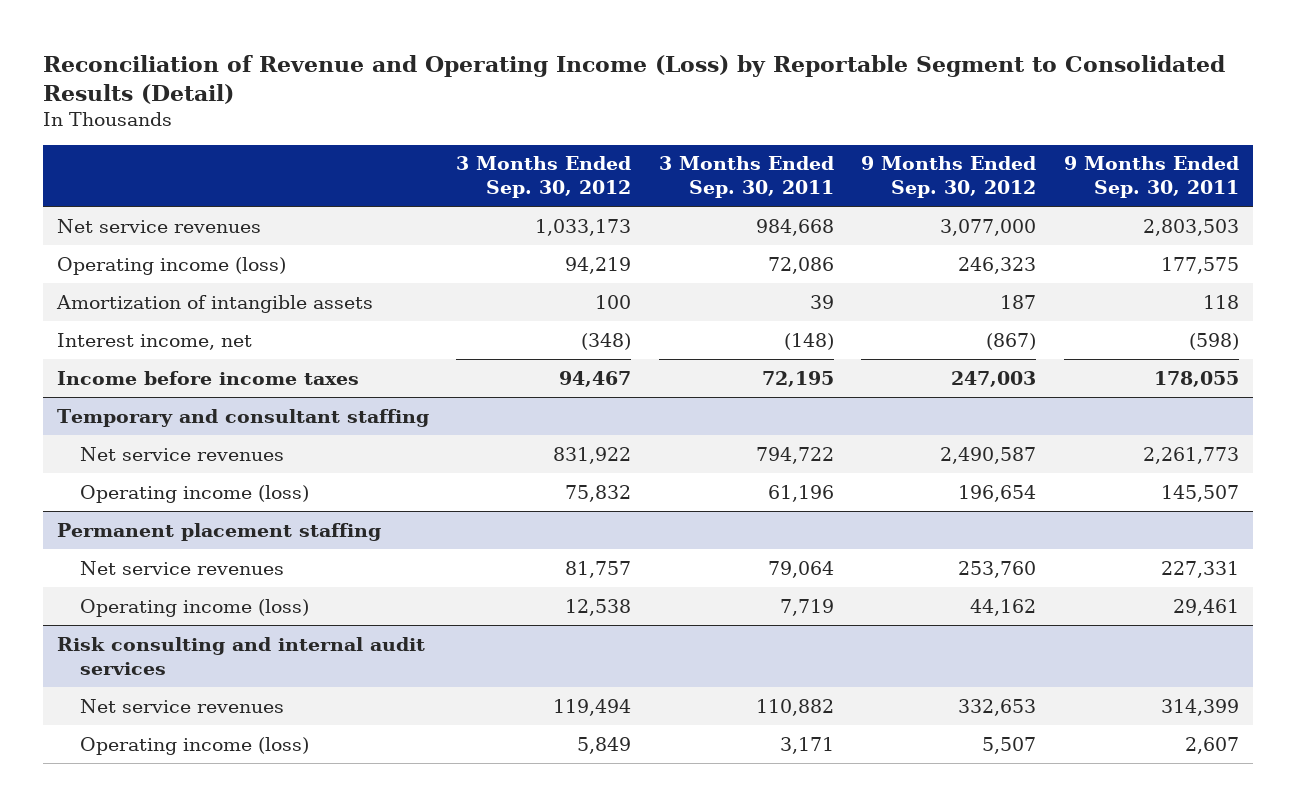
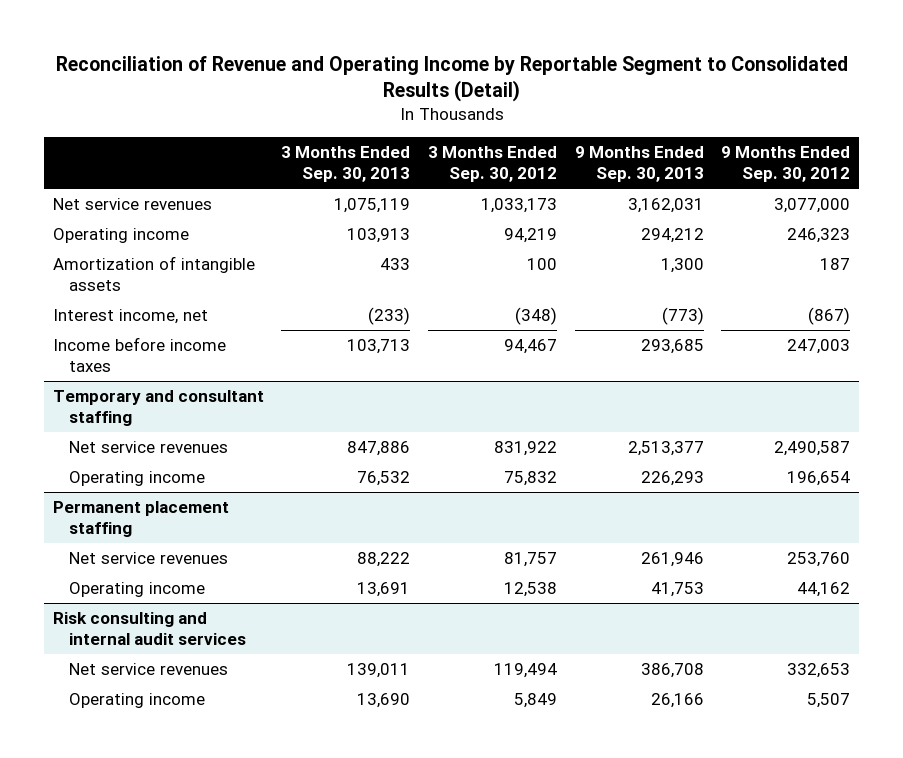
[42,54,1225,104] Reconciliation of Revenue and Operating Income (Loss) by Reportable Segment to Consolidated Results (Detail) -> [55,55,848,103] Reconciliation of Revenue and Operating Income by Reportable Segment to Consolidated Results (Detail)
[658,156,834,199] 3 Months Ended Sep. 30, 2011 -> none
[1064,156,1240,199] 9 Months Ended Sep. 30, 2011 -> none
none -> [281,146,411,183] 3 Months Ended Sep. 30, 2013
none -> [574,146,704,183] 9 Months Ended Sep. 30, 2013
[56,256,286,275] Operating income (loss) -> [52,227,189,243] Operating income
[80,484,310,503] Operating income (loss) -> [69,470,206,486] Operating income
[80,598,310,617] Operating income (loss) -> [69,581,206,597] Operating income
[80,736,310,755] Operating income (loss) -> [69,692,206,708] Operating income

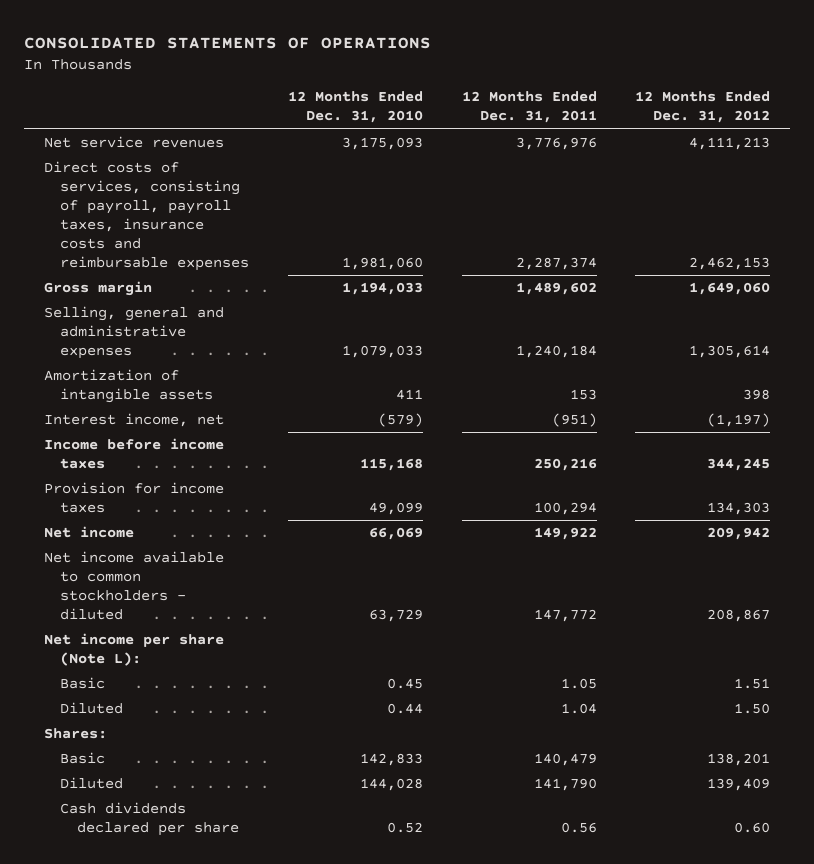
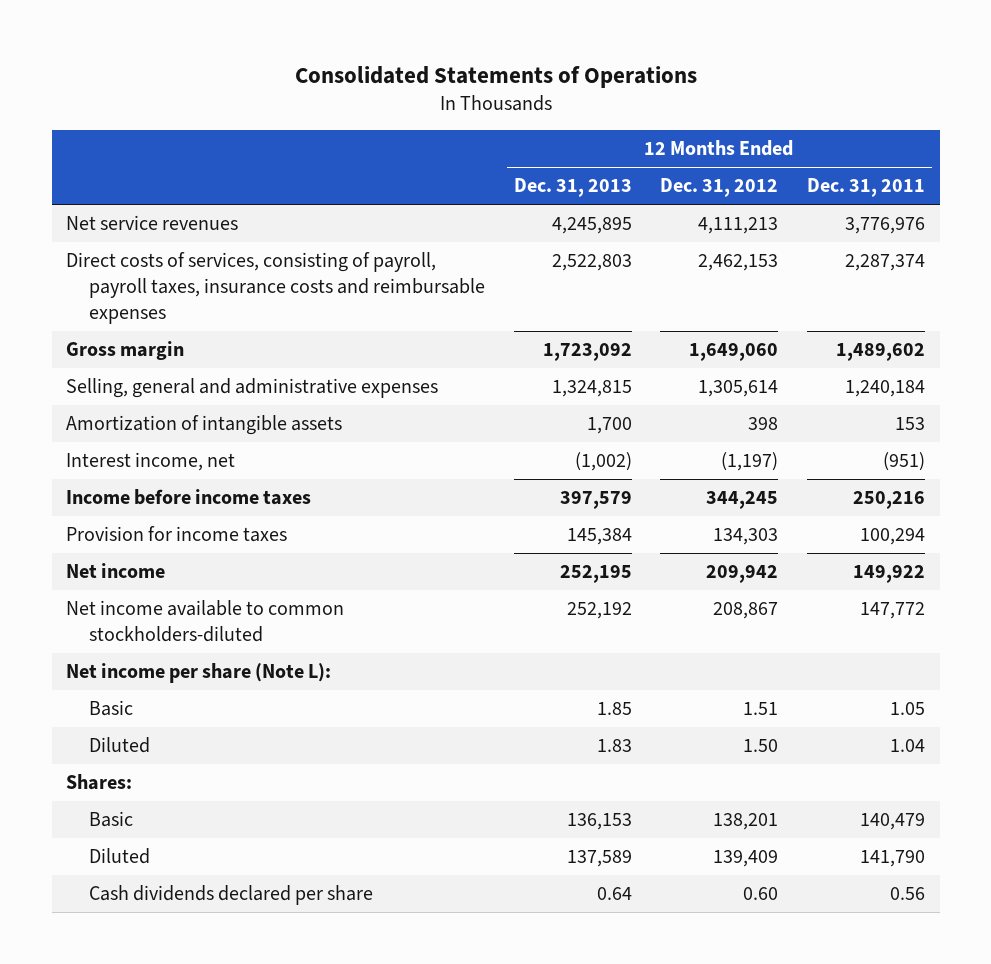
[24,37,432,50] CONSOLIDATED STATEMENTS OF OPERATIONS -> [294,65,697,88] Consolidated Statements of Operations
[287,91,423,124] 12 Months Ended Dec. 31, 2010 -> none
none -> [513,178,632,198] Dec. 31, 2013
[43,551,224,621] Net income available to common stockholders - diluted -> [65,600,344,642] Net income available to common stockholders-diluted

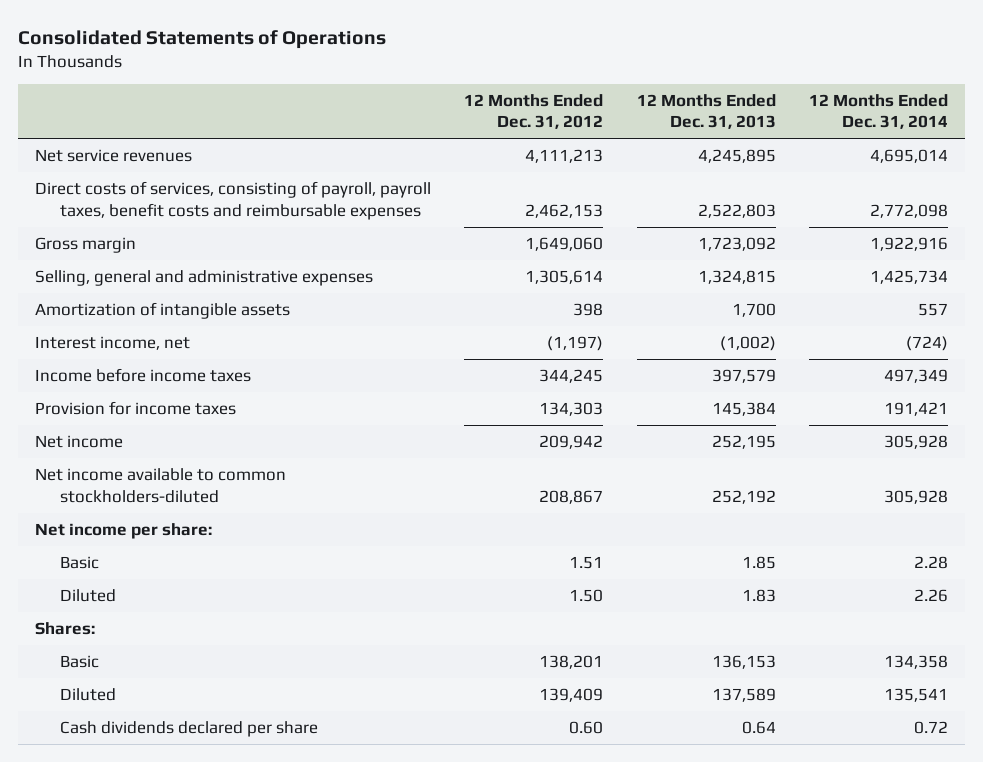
[807,178,926,198] Dec. 31, 2011 -> none
none -> [808,93,948,130] 12 Months Ended Dec. 31, 2014
[65,252,486,324] Direct costs of services, consisting of payroll, payroll taxes, insurance costs and reimbursable expenses -> [35,180,432,220] Direct costs of services, consisting of payroll, payroll taxes, benefit costs and reimbursable expenses
[65,663,331,684] Net income per share (Note L): -> [35,522,213,539] Net income per share:

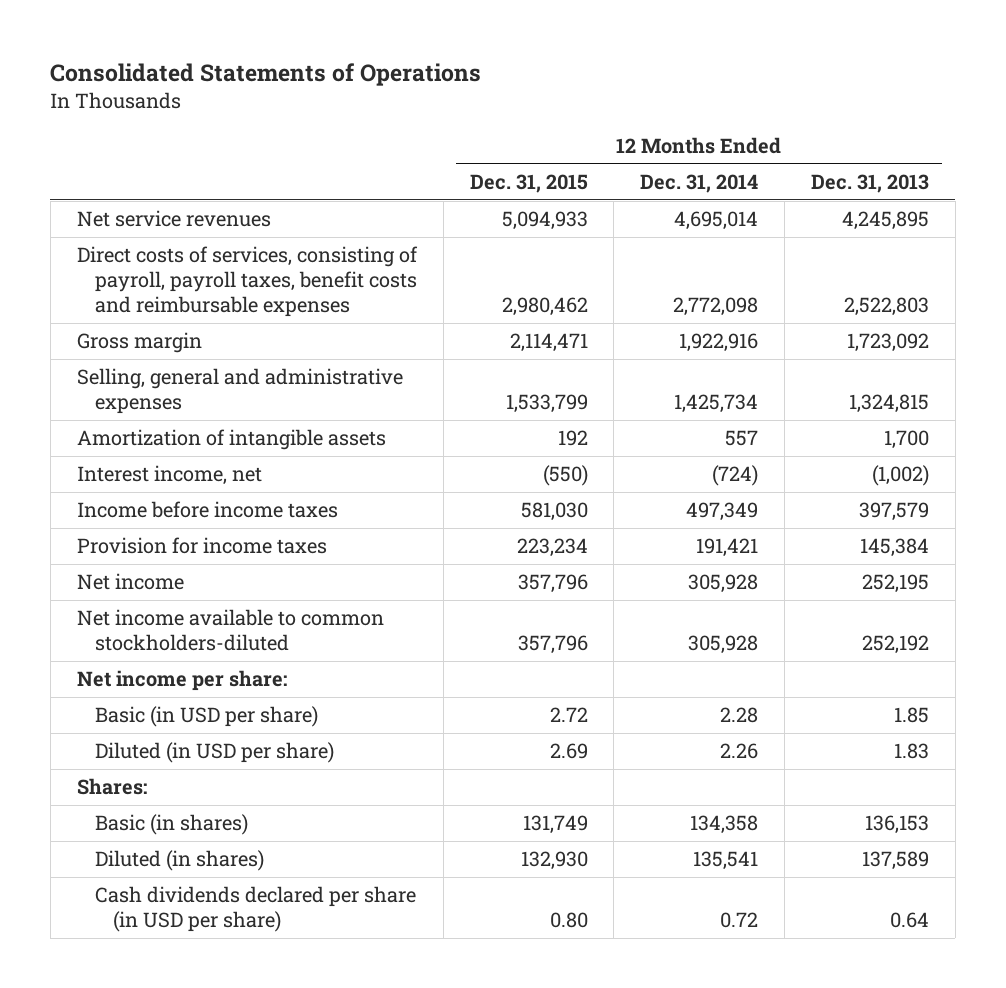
[464,93,604,130] 12 Months Ended Dec. 31, 2012 -> none
none -> [469,173,588,193] Dec. 31, 2015
[59,555,99,569] Basic -> [94,706,318,728] Basic (in USD per share)
[59,588,116,602] Diluted -> [94,742,334,764] Diluted (in USD per share)
[59,654,99,668] Basic -> [94,814,248,836] Basic (in shares)
[59,687,116,701] Diluted -> [94,850,264,872] Diluted (in shares)
[59,720,318,737] Cash dividends declared per share -> [94,886,416,933] Cash dividends declared per share (in USD per share)

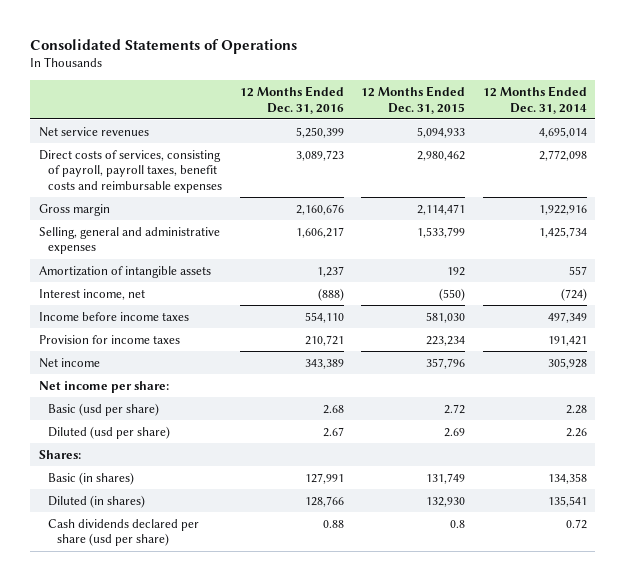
[811,173,930,193] Dec. 31, 2013 -> none
none -> [239,85,344,114] 12 Months Ended Dec. 31, 2016
[76,609,384,652] Net income available to common stockholders-diluted -> none
[94,706,318,728] Basic (in USD per share) -> [48,402,160,416] Basic (usd per share)
[94,742,334,764] Diluted (in USD per share) -> [48,425,171,439] Diluted (usd per share)
[94,886,416,933] Cash dividends declared per share (in USD per share) -> [48,518,200,547] Cash dividends declared per share (usd per share)
[549,912,588,929] 0.80 -> [450,519,466,528] 0.8

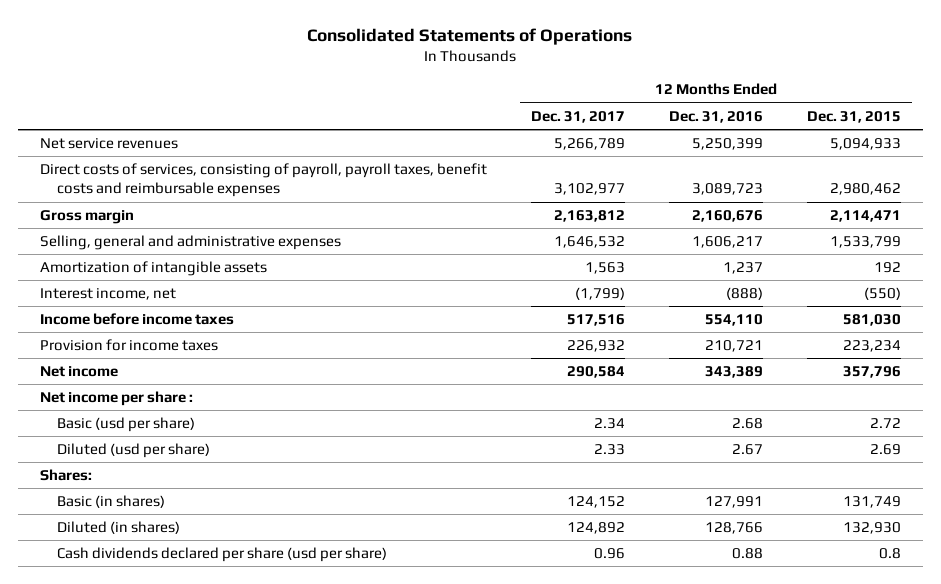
[482,85,587,114] 12 Months Ended Dec. 31, 2014 -> none
none -> [530,110,625,123] Dec. 31, 2017
[38,380,169,393] Net income per share: -> [39,391,193,407] Net income per share :

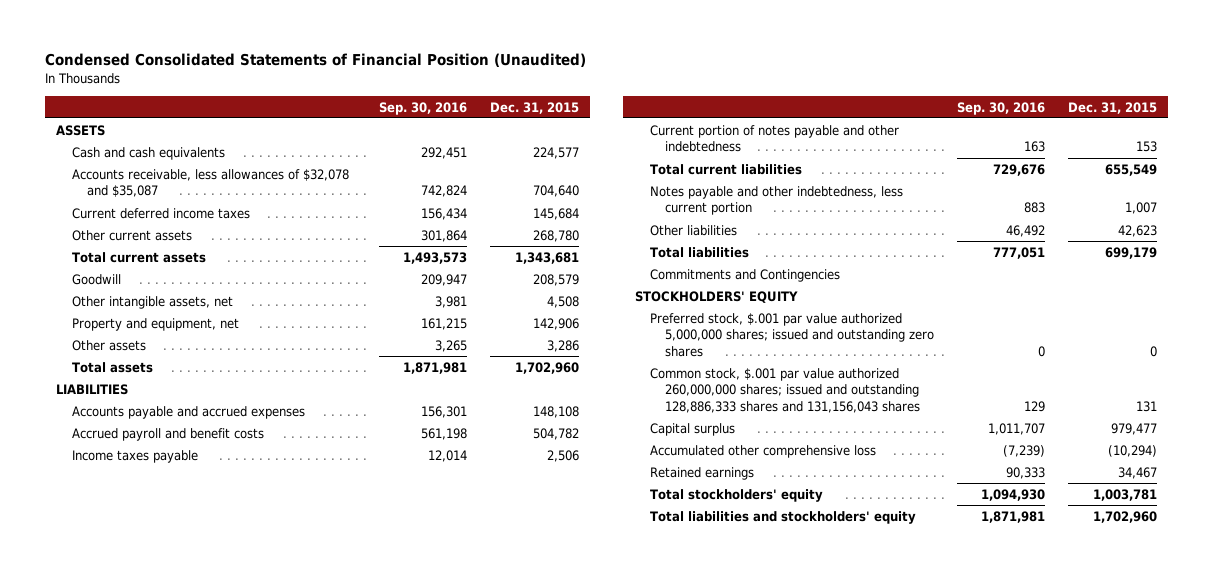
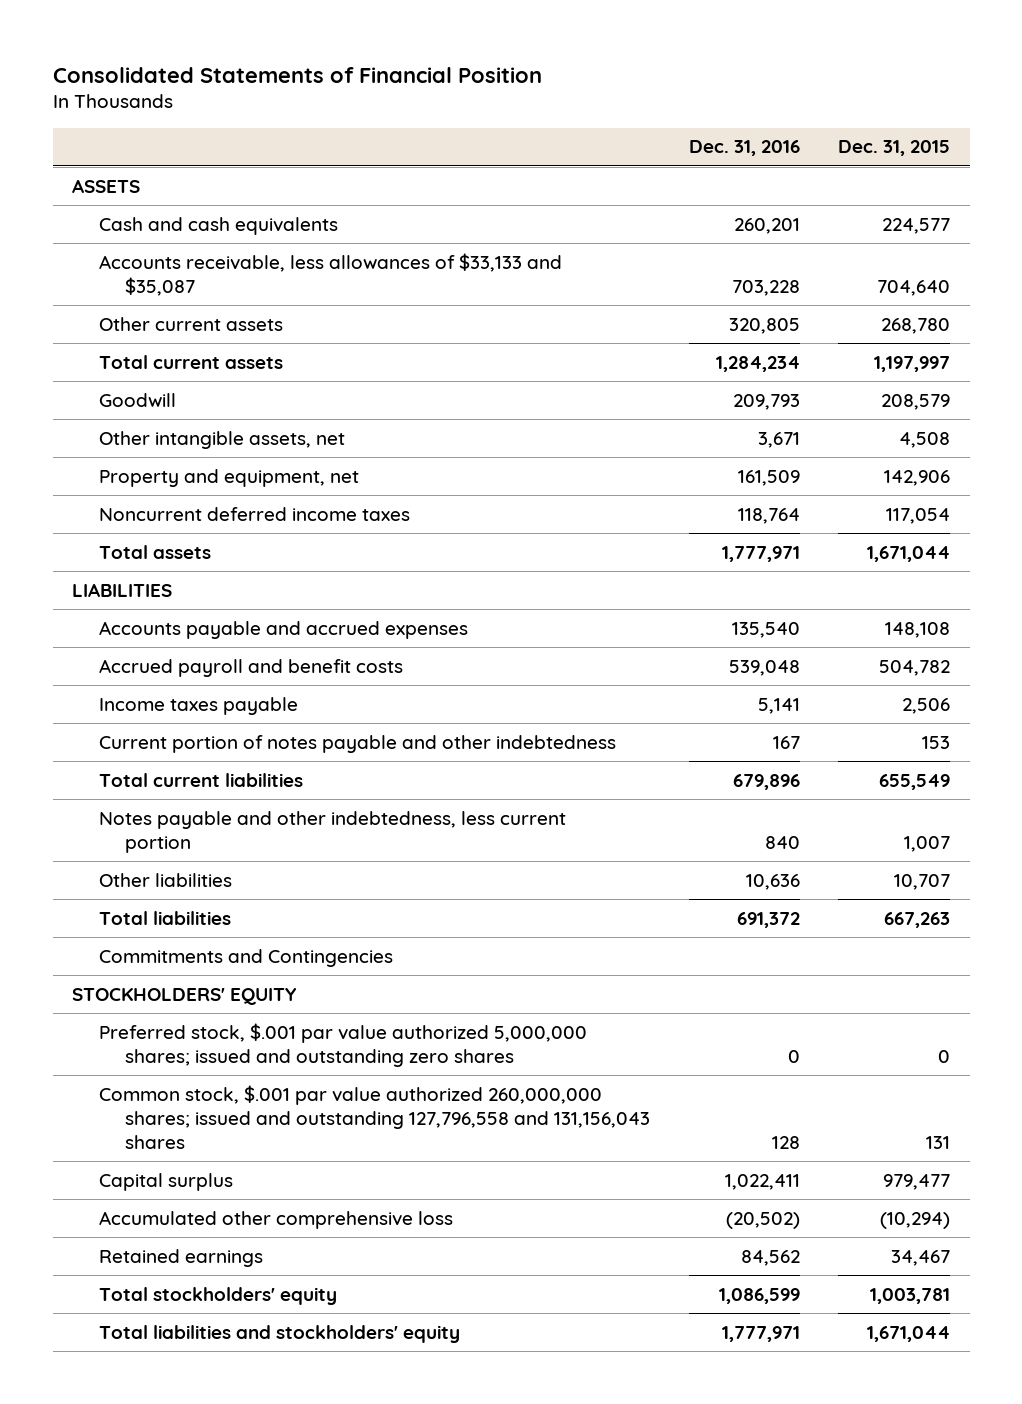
[44,53,586,68] Condensed Consolidated Statements of Financial Position (Unaudited) -> [52,66,542,83] Consolidated Statements of Financial Position
[378,101,467,115] Sep. 30, 2016 -> none
none -> [688,140,800,157] Dec. 31, 2016
[71,207,250,219] Current deferred income taxes -> none
[71,168,349,198] Accounts receivable, less allowances of $32,078 and $35,087 -> [98,252,562,296] Accounts receivable, less allowances of $33,133 and $35,087
[514,251,579,264] 1,343,681 -> [874,355,951,372] 1,197,997
[71,339,146,351] Other assets -> none
none -> [98,506,410,521] Noncurrent deferred income taxes
[514,361,579,374] 1,702,960 -> [867,545,951,562] 1,671,044
[1117,224,1157,237] 42,623 -> [894,873,951,890] 10,707
[1104,246,1157,259] 699,179 -> [884,911,951,928] 667,263
[649,367,920,414] Common stock, $.001 par value authorized 260,000,000 shares; issued and outstanding 128,886,333 shares and 131,156,043 shares -> [98,1084,650,1149] Common stock, $.001 par value authorized 260,000,000 shares; issued and outstanding 127,796,558 and 131,156,043 shares
[1092,510,1157,523] 1,702,960 -> [867,1325,951,1342] 1,671,044

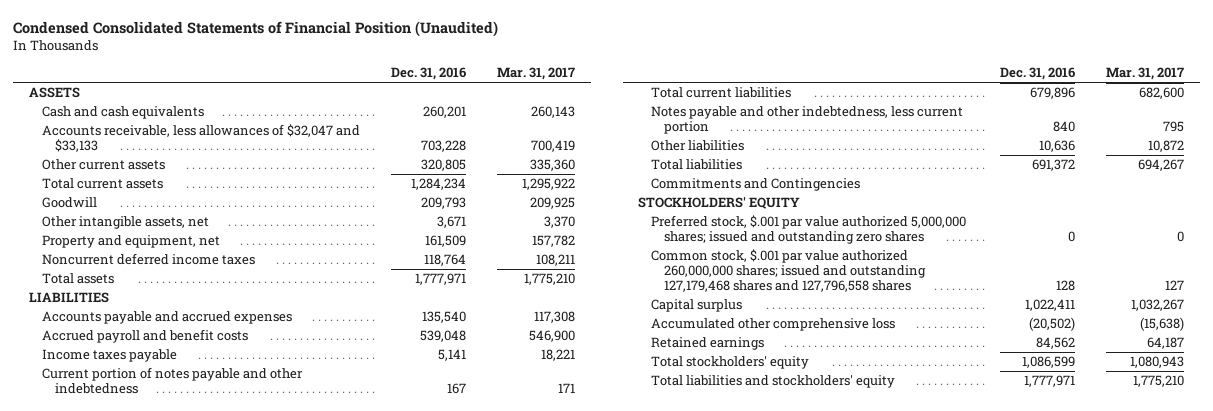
[52,66,542,83] Consolidated Statements of Financial Position -> [13,20,499,37] Condensed Consolidated Statements of Financial Position (Unaudited)
[838,140,951,157] Dec. 31, 2015 -> none
none -> [497,67,576,81] Mar. 31, 2017
[98,252,562,296] Accounts receivable, less allowances of $33,133 and $35,087 -> [41,124,360,152] Accounts receivable, less allowances of $32,047 and $33,133
[98,1084,650,1149] Common stock, $.001 par value authorized 260,000,000 shares; issued and outstanding 127,796,558 and 131,156,043 shares -> [651,249,926,292] Common stock, $.001 par value authorized 260,000,000 shares; issued and outstanding 127,179,468 shares and 127,796,558 shares

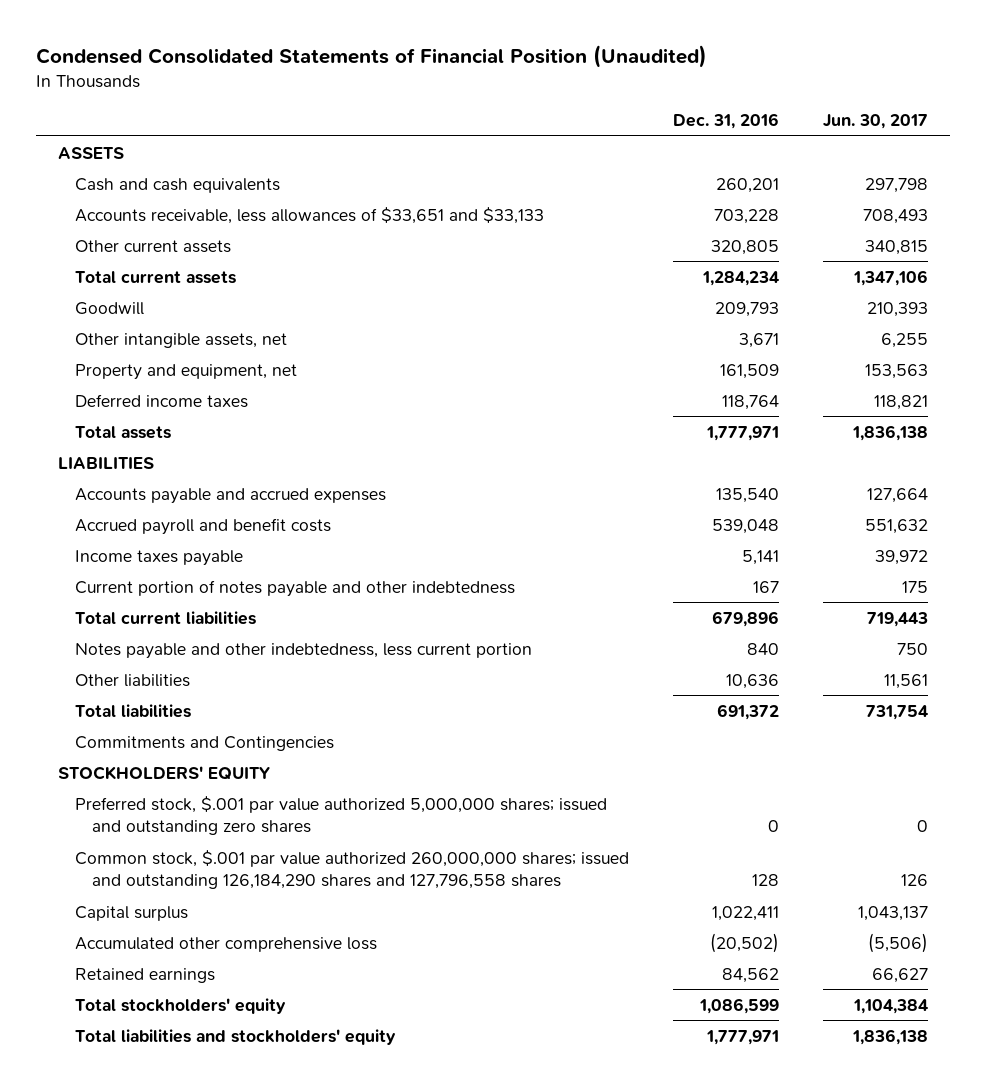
[497,67,576,81] Mar. 31, 2017 -> none
none -> [823,114,929,130] Jun. 30, 2017
[41,124,360,152] Accounts receivable, less allowances of $32,047 and $33,133 -> [74,206,544,224] Accounts receivable, less allowances of $33,651 and $33,133
[41,253,255,266] Noncurrent deferred income taxes -> [74,393,248,408] Deferred income taxes
[651,249,926,292] Common stock, $.001 par value authorized 260,000,000 shares; issued and outstanding 127,179,468 shares and 127,796,558 shares -> [74,849,629,890] Common stock, $.001 par value authorized 260,000,000 shares; issued and outstanding 126,184,290 shares and 127,796,558 shares

